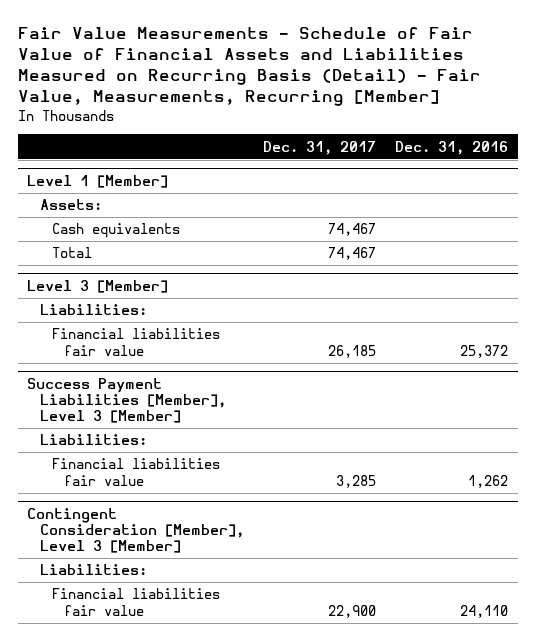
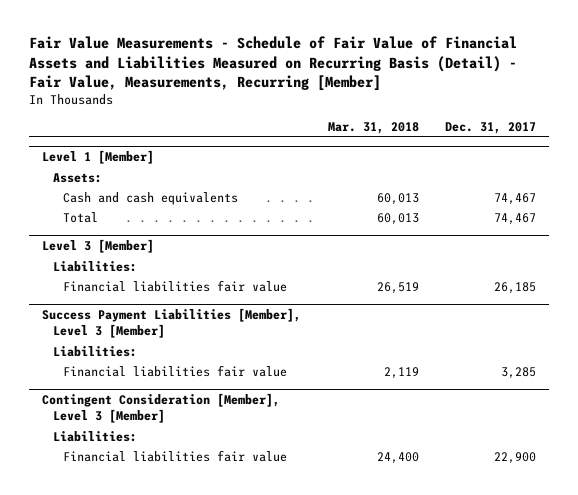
[395,140,509,155] Dec. 31, 2016 -> none
none -> [327,121,419,134] Mar. 31, 2018
[52,223,181,239] Cash equivalents -> [63,191,239,205] Cash and cash equivalents

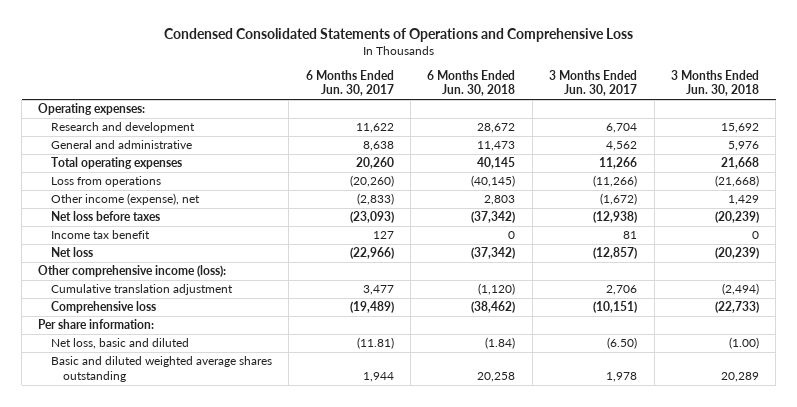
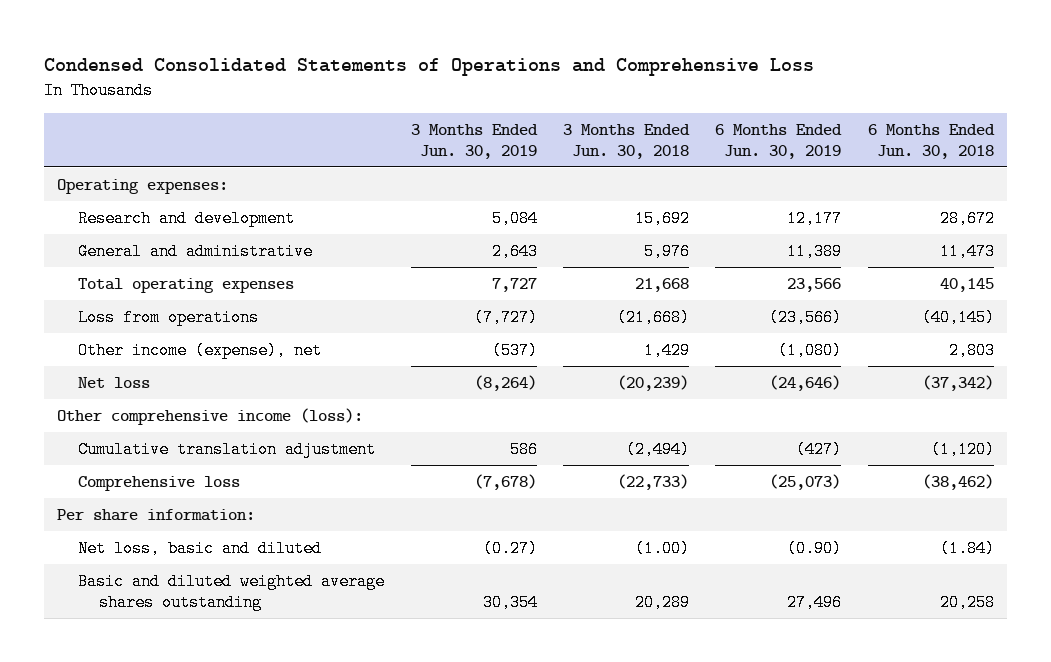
[305,69,394,97] 6 Months Ended Jun. 30, 2017 -> none
[549,69,638,97] 3 Months Ended Jun. 30, 2017 -> none
none -> [410,123,538,159] 3 Months Ended Jun. 30, 2019
none -> [715,123,843,159] 6 Months Ended Jun. 30, 2019
[50,211,160,222] Net loss before taxes -> none
[50,230,150,240] Income tax benefit -> none

